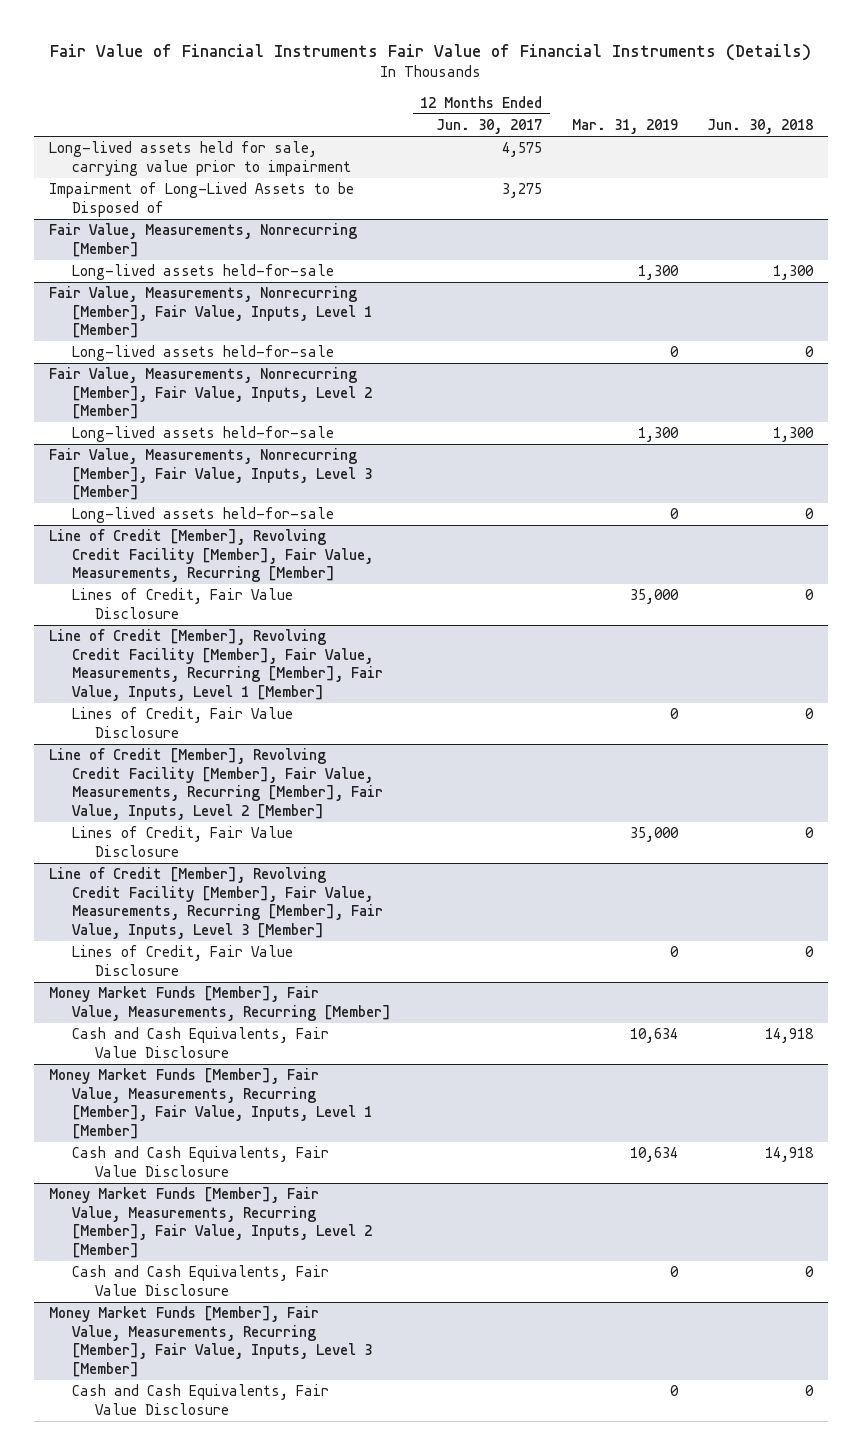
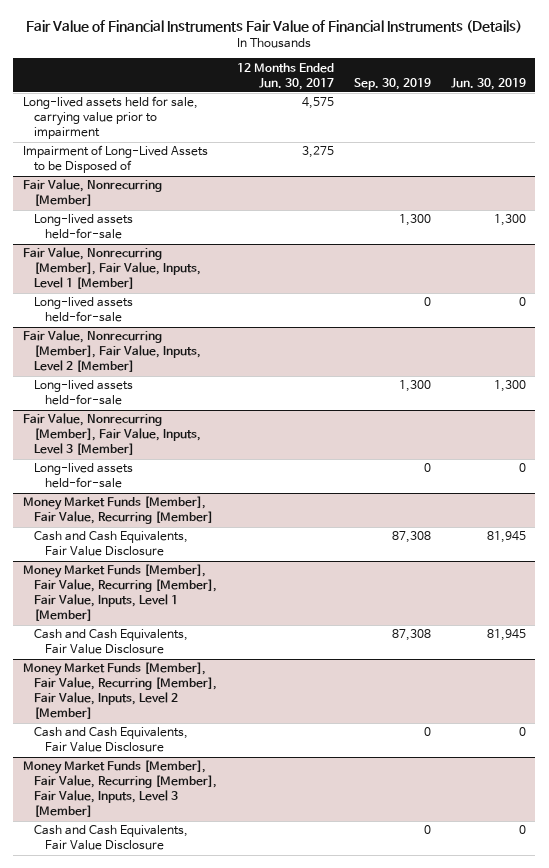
[571,119,678,135] Mar. 31, 2019 -> none
[707,119,814,135] Jun. 30, 2018 -> none
none -> [353,77,431,90] Sep. 30, 2019
none -> [450,77,526,90] Jun. 30, 2019
[48,223,357,257] Fair Value, Measurements, Nonrecurring [Member] -> [23,179,163,207] Fair Value, Nonrecurring [Member]
[48,286,372,339] Fair Value, Measurements, Nonrecurring [Member], Fair Value, Inputs, Level 1 [Member] -> [23,247,202,290] Fair Value, Nonrecurring [Member], Fair Value, Inputs, Level 1 [Member]
[48,367,372,420] Fair Value, Measurements, Nonrecurring [Member], Fair Value, Inputs, Level 2 [Member] -> [23,330,202,373] Fair Value, Nonrecurring [Member], Fair Value, Inputs, Level 2 [Member]
[48,448,372,501] Fair Value, Measurements, Nonrecurring [Member], Fair Value, Inputs, Level 3 [Member] -> [23,413,202,456] Fair Value, Nonrecurring [Member], Fair Value, Inputs, Level 3 [Member]
[48,529,373,583] Line of Credit [Member], Revolving Credit Facility [Member], Fair Value, Measurements, Recurring [Member] -> none
[71,588,293,619] Lines of Credit, Fair Value Disclosure -> none
[48,629,383,701] Line of Credit [Member], Revolving Credit Facility [Member], Fair Value, Measurements, Recurring [Member], Fair Value, Inputs, Level 1 [Member] -> none
[71,707,293,738] Lines of Credit, Fair Value Disclosure -> none
[48,748,383,820] Line of Credit [Member], Revolving Credit Facility [Member], Fair Value, Measurements, Recurring [Member], Fair Value, Inputs, Level 2 [Member] -> none
[71,826,293,857] Lines of Credit, Fair Value Disclosure -> none
[48,867,383,939] Line of Credit [Member], Revolving Credit Facility [Member], Fair Value, Measurements, Recurring [Member], Fair Value, Inputs, Level 3 [Member] -> none
[71,945,293,976] Lines of Credit, Fair Value Disclosure -> none
[48,986,391,1021] Money Market Funds [Member], Fair Value, Measurements, Recurring [Member] -> [23,496,214,525] Money Market Funds [Member], Fair Value, Recurring [Member]
[48,1068,372,1139] Money Market Funds [Member], Fair Value, Measurements, Recurring [Member], Fair Value, Inputs, Level 1 [Member] -> [23,564,218,622] Money Market Funds [Member], Fair Value, Recurring [Member], Fair Value, Inputs, Level 1 [Member]
[48,1187,372,1258] Money Market Funds [Member], Fair Value, Measurements, Recurring [Member], Fair Value, Inputs, Level 2 [Member] -> [23,662,218,720] Money Market Funds [Member], Fair Value, Recurring [Member], Fair Value, Inputs, Level 2 [Member]
[48,1306,372,1377] Money Market Funds [Member], Fair Value, Measurements, Recurring [Member], Fair Value, Inputs, Level 3 [Member] -> [23,760,218,818] Money Market Funds [Member], Fair Value, Recurring [Member], Fair Value, Inputs, Level 3 [Member]

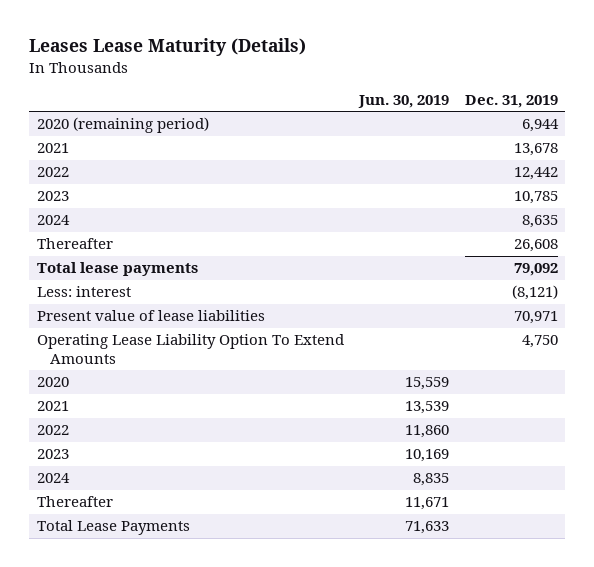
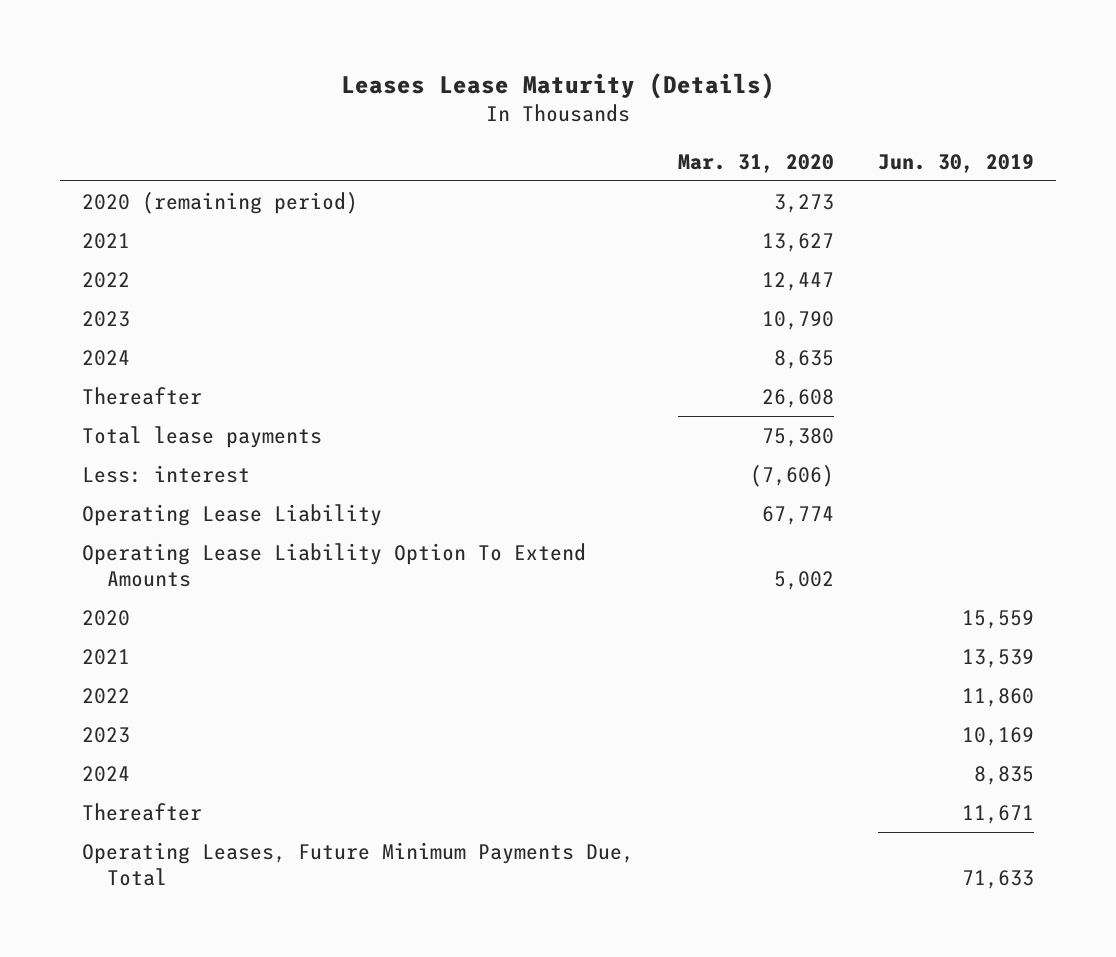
[464,94,558,108] Dec. 31, 2019 -> none
none -> [678,153,835,173] Mar. 31, 2020
[36,310,265,322] Present value of lease liabilities -> [82,503,383,526] Operating Lease Liability
[36,520,190,536] Total Lease Payments -> [82,841,635,886] Operating Leases, Future Minimum Payments Due, Total

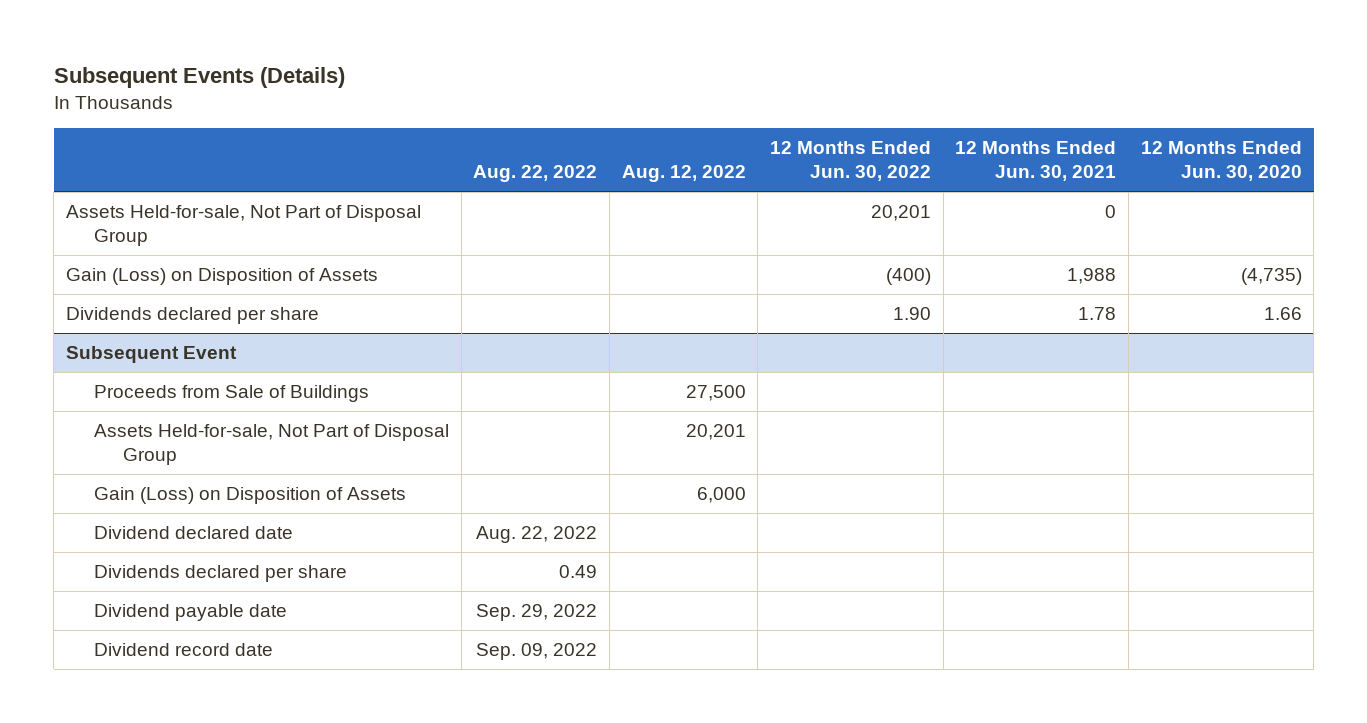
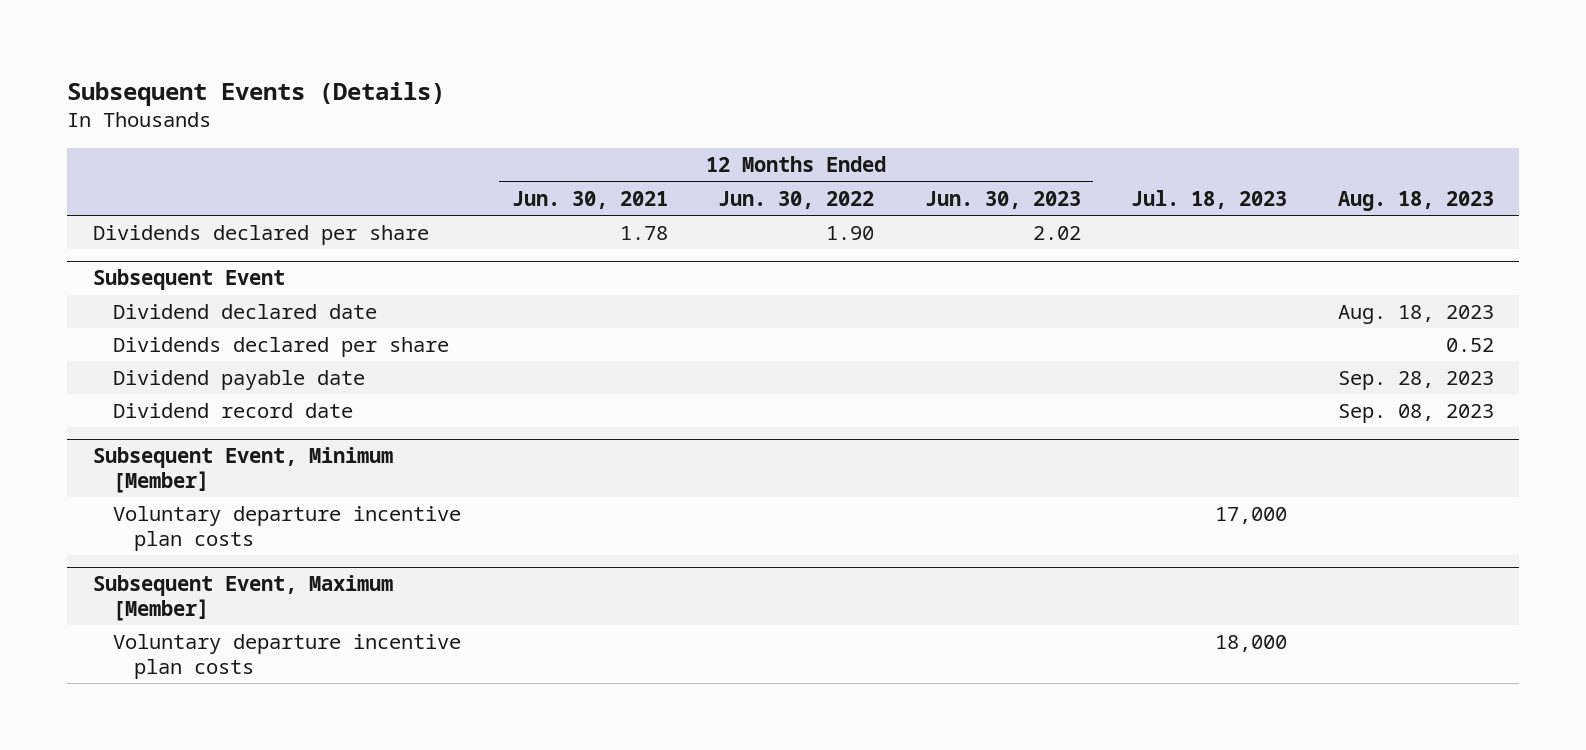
[473,165,598,183] Aug. 22, 2022 -> none
[621,165,746,183] Aug. 12, 2022 -> none
[1140,141,1302,182] 12 Months Ended Jun. 30, 2020 -> none
none -> [924,190,1081,209] Jun. 30, 2023
none -> [1131,189,1288,209] Jul. 18, 2023
none -> [1337,190,1494,211] Aug. 18, 2023
[65,204,421,247] Assets Held-for-sale, Not Part of Disposal Group -> none
[65,267,378,285] Gain (Loss) on Disposition of Assets -> none
[94,384,370,402] Proceeds from Sale of Buildings -> none
[94,423,450,466] Assets Held-for-sale, Not Part of Disposal Group -> none
[94,486,407,504] Gain (Loss) on Disposition of Assets -> none
none -> [92,447,393,493] Subsequent Event, Minimum [Member]
none -> [113,506,462,551] Voluntary departure incentive plan costs
none -> [92,575,393,621] Subsequent Event, Maximum [Member]
none -> [113,634,462,679] Voluntary departure incentive plan costs

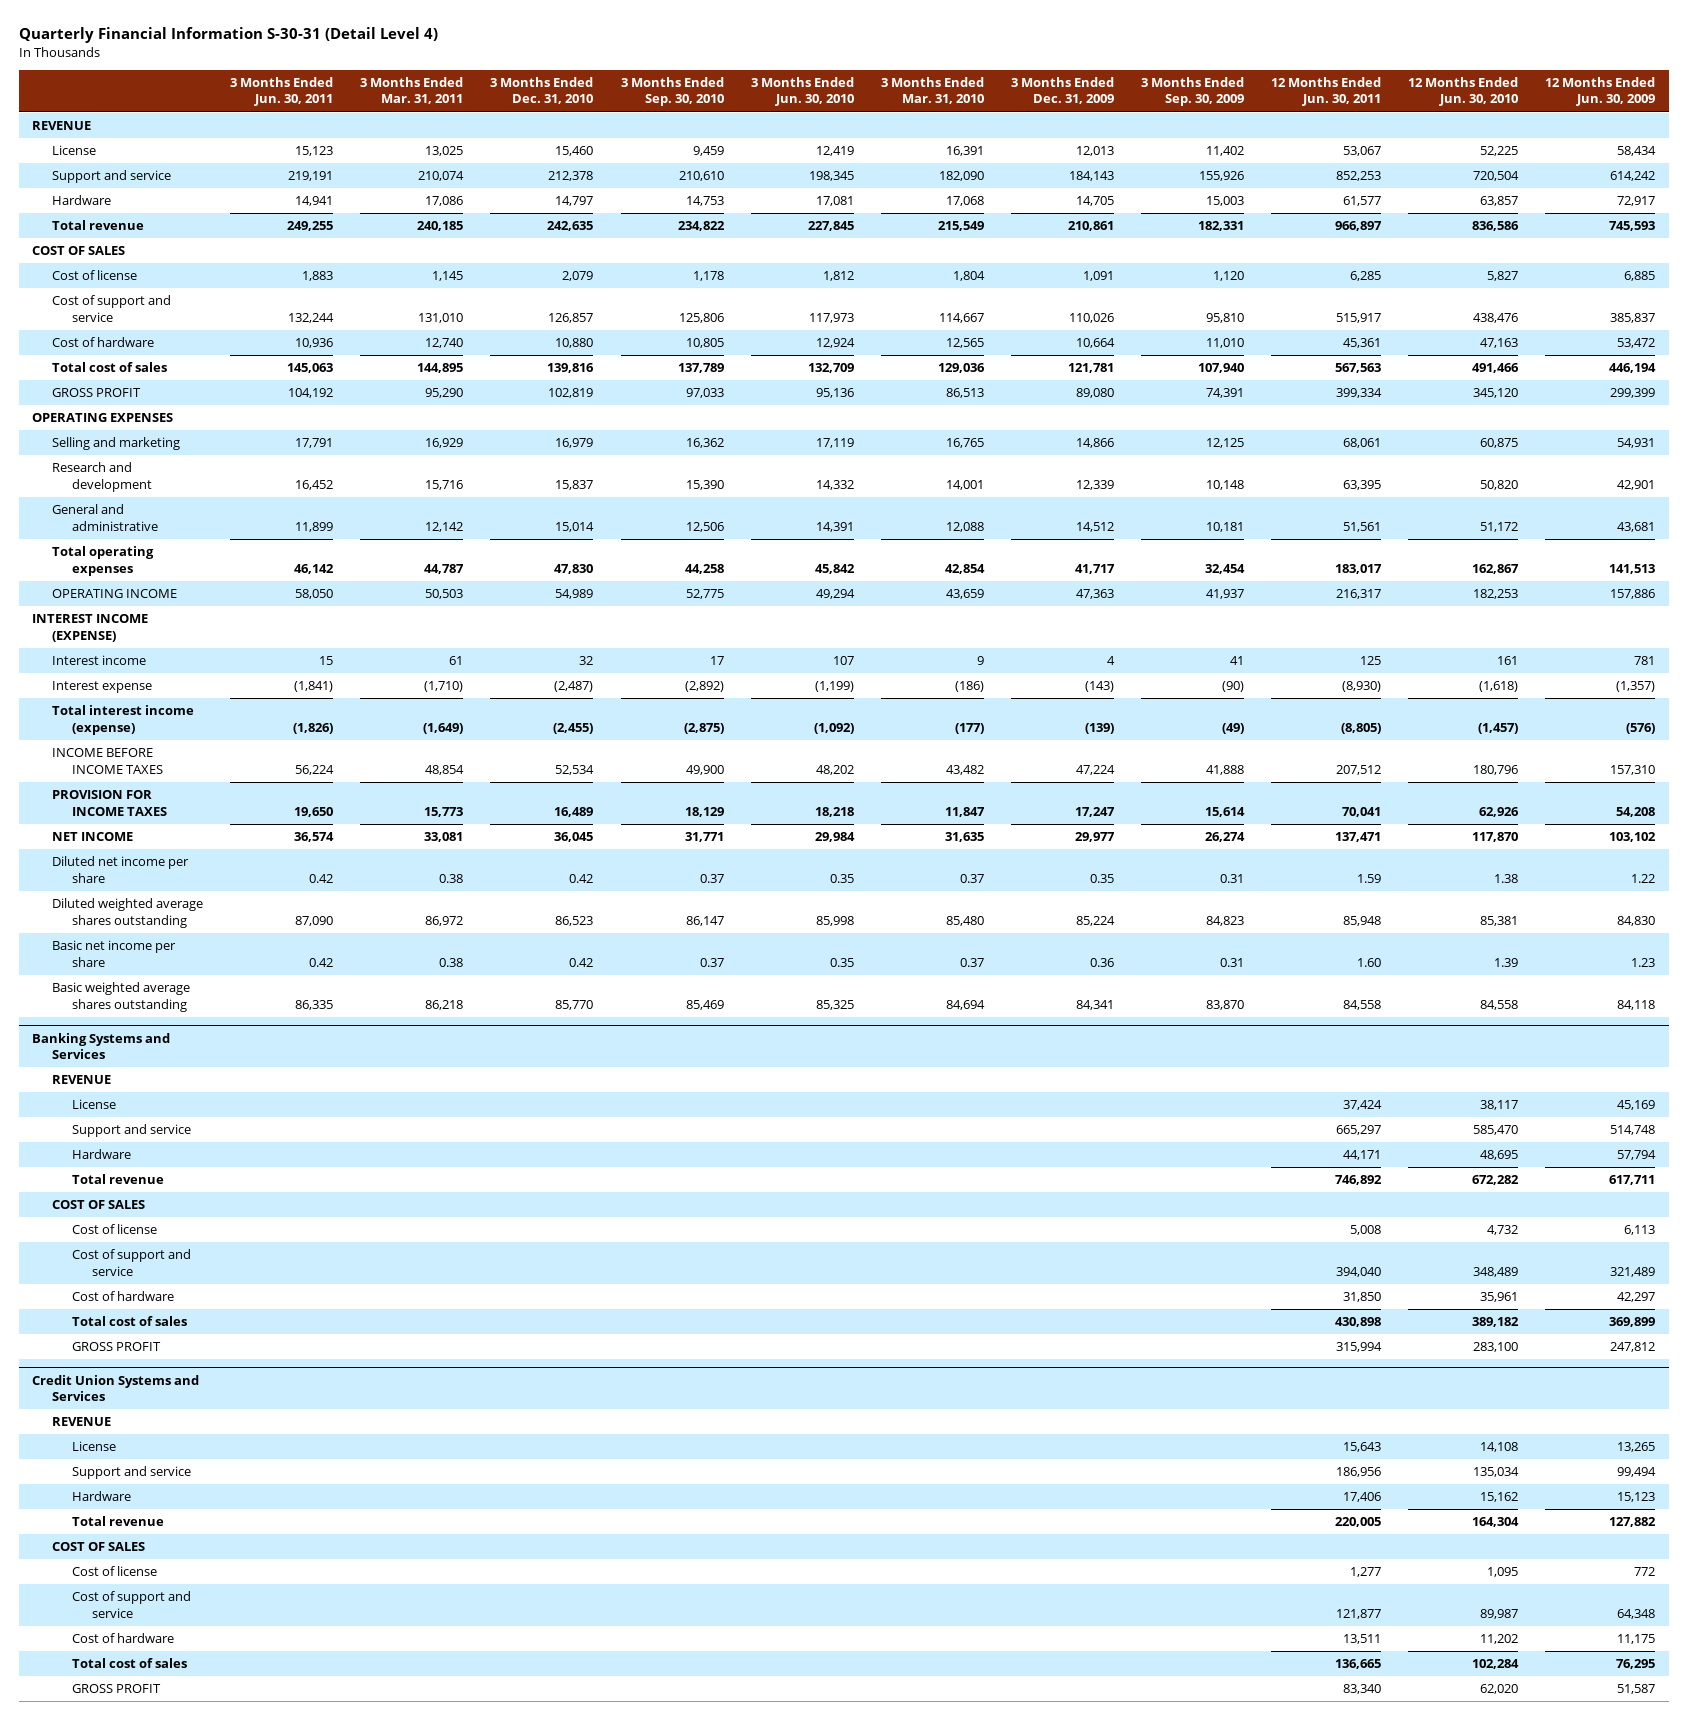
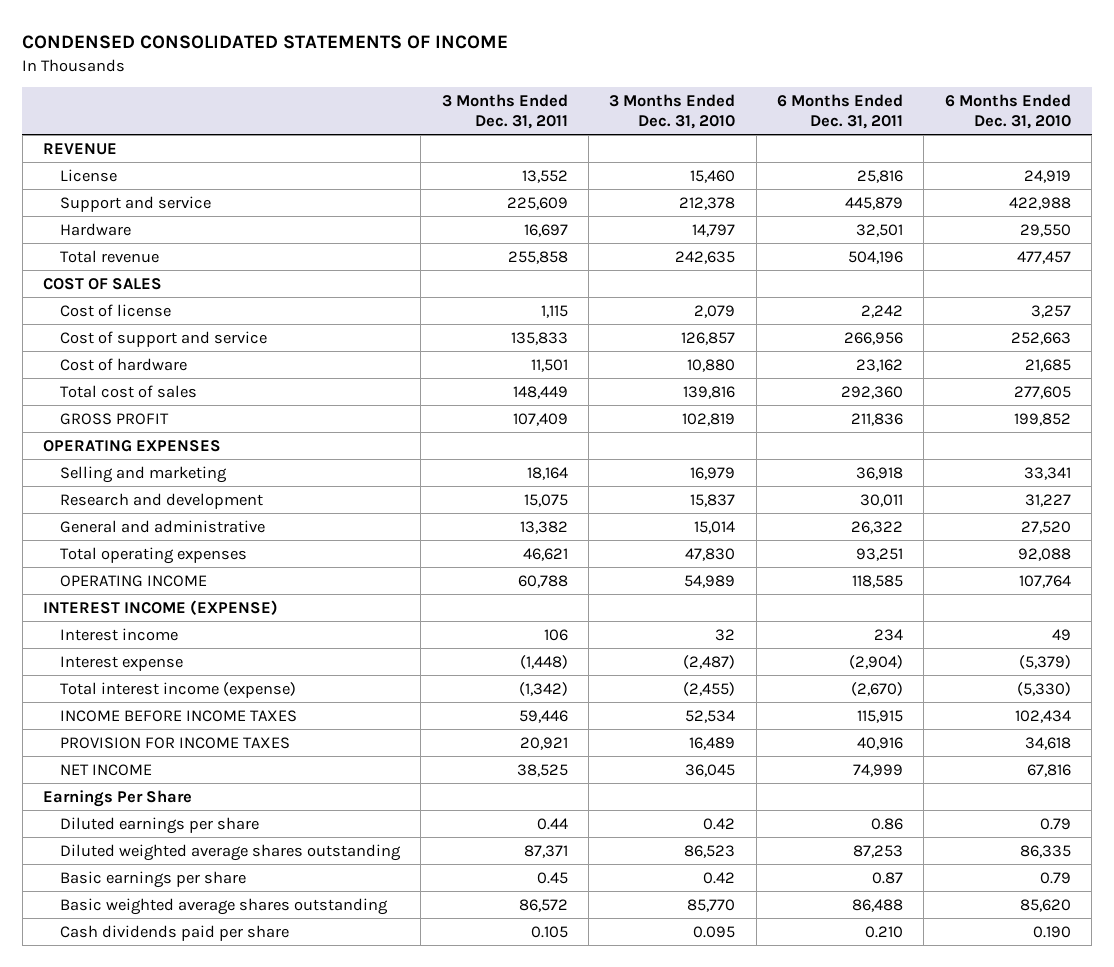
[18,26,438,43] Quarterly Financial Information S-30-31 (Detail Level 4) -> [22,35,509,50] CONDENSED CONSOLIDATED STATEMENTS OF INCOME
[230,77,334,107] 3 Months Ended Jun. 30, 2011 -> none
[360,77,464,105] 3 Months Ended Mar. 31, 2011 -> none
[620,77,724,107] 3 Months Ended Sep. 30, 2010 -> none
[750,77,854,107] 3 Months Ended Jun. 30, 2010 -> none
[880,77,984,105] 3 Months Ended Mar. 31, 2010 -> none
[1010,77,1114,105] 3 Months Ended Dec. 31, 2009 -> none
[1140,77,1244,107] 3 Months Ended Sep. 30, 2009 -> none
[1271,77,1382,107] 12 Months Ended Jun. 30, 2011 -> none
[1408,77,1519,107] 12 Months Ended Jun. 30, 2010 -> none
[1545,77,1656,107] 12 Months Ended Jun. 30, 2009 -> none
none -> [441,93,568,130] 3 Months Ended Dec. 31, 2011
none -> [776,93,903,130] 6 Months Ended Dec. 31, 2011
none -> [944,93,1071,130] 6 Months Ended Dec. 31, 2010
none -> [43,789,193,807] Earnings Per Share
[52,856,190,883] Diluted net income per share -> [59,816,259,834] Diluted earnings per share
[52,940,177,967] Basic net income per share -> [59,870,246,888] Basic earnings per share
[32,1032,171,1059] Banking Systems and Services -> none
[52,1075,112,1085] REVENUE -> none
[71,1099,116,1110] License -> none
[71,1124,191,1138] Support and service -> none
[71,1149,131,1160] Hardware -> none
[71,1174,164,1185] Total revenue -> none
[52,1200,146,1210] COST OF SALES -> none
[71,1224,157,1235] Cost of license -> none
[71,1249,191,1276] Cost of support and service -> none
[71,1291,174,1302] Cost of hardware -> none
[71,1316,187,1327] Total cost of sales -> none
[71,1342,161,1352] GROSS PROFIT -> none
[32,1374,200,1401] Credit Union Systems and Services -> none
[52,1417,112,1427] REVENUE -> none
[71,1441,116,1452] License -> none
[71,1466,191,1480] Support and service -> none
[71,1491,131,1502] Hardware -> none
[71,1516,164,1527] Total revenue -> none
[52,1542,146,1552] COST OF SALES -> none
[71,1566,157,1577] Cost of license -> none
[71,1591,191,1618] Cost of support and service -> none
[71,1633,174,1644] Cost of hardware -> none
[71,1658,187,1669] Total cost of sales -> none
[71,1684,161,1694] GROSS PROFIT -> none
none -> [59,924,289,941] Cash dividends paid per share

